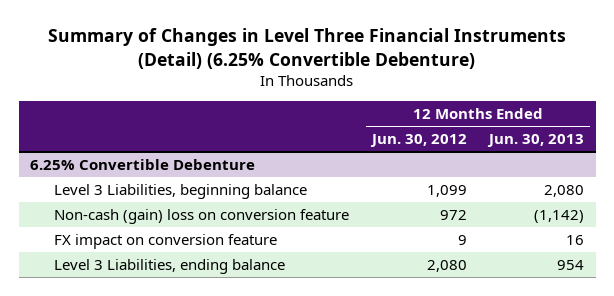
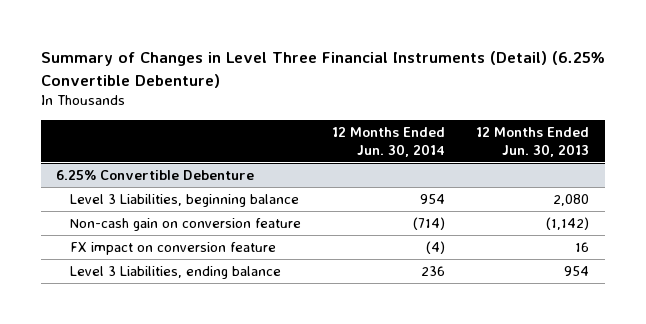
[369,134,467,148] Jun. 30, 2012 -> none
none -> [332,126,446,157] 12 Months Ended Jun. 30, 2014
[53,209,349,225] Non-cash (gain) loss on conversion feature -> [69,218,301,232] Non-cash gain on conversion feature

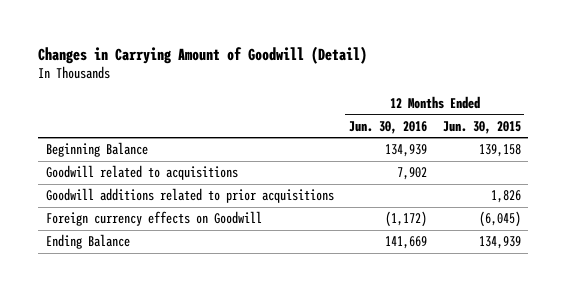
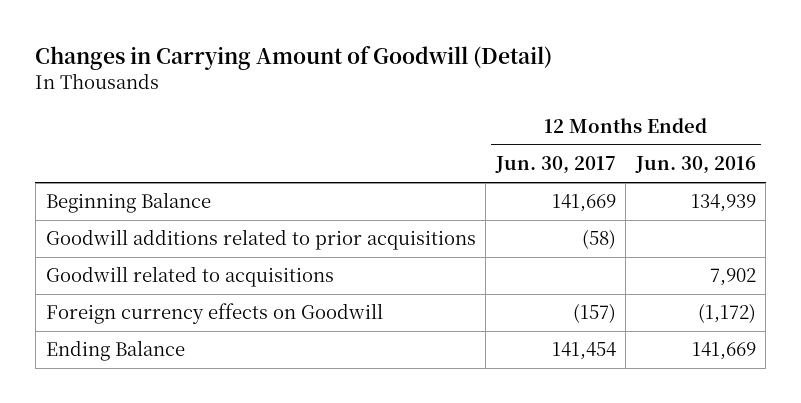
[442,120,521,134] Jun. 30, 2015 -> none
none -> [494,156,616,175] Jun. 30, 2017
[45,165,238,181] Goodwill related to acquisitions -> [45,266,334,288] Goodwill related to acquisitions

